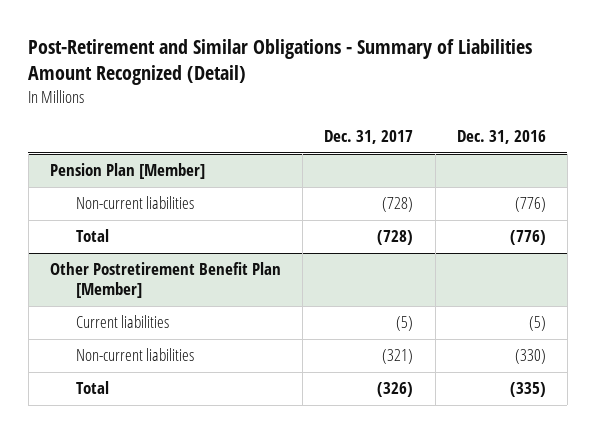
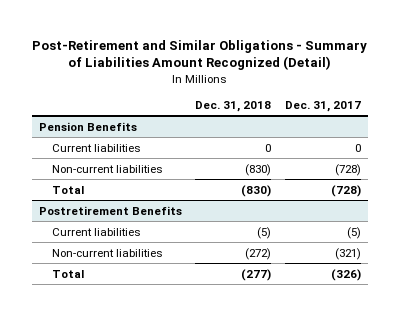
[456,130,546,145] Dec. 31, 2016 -> none
none -> [195,100,272,112] Dec. 31, 2018
[49,163,205,180] Pension Plan [Member] -> [38,121,137,131] Pension Benefits
none -> [51,143,141,152] Current liabilities
[49,262,281,299] Other Postretirement Benefit Plan [Member] -> [38,205,182,215] Postretirement Benefits

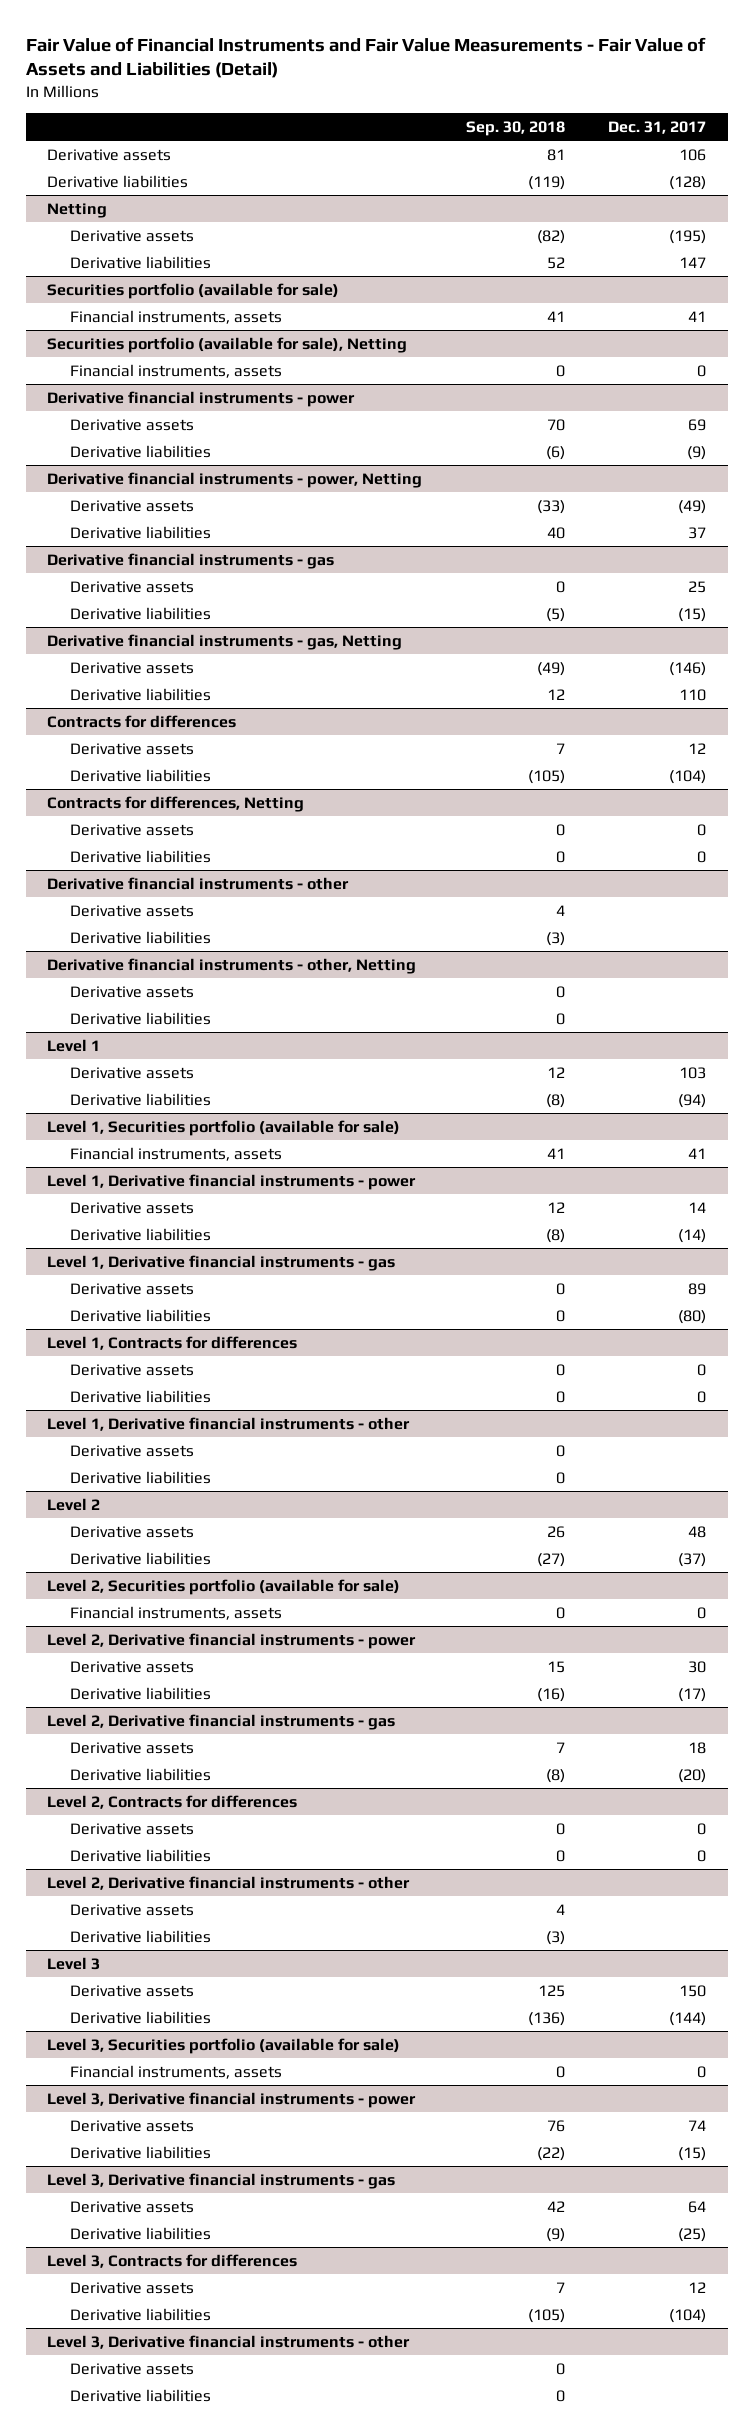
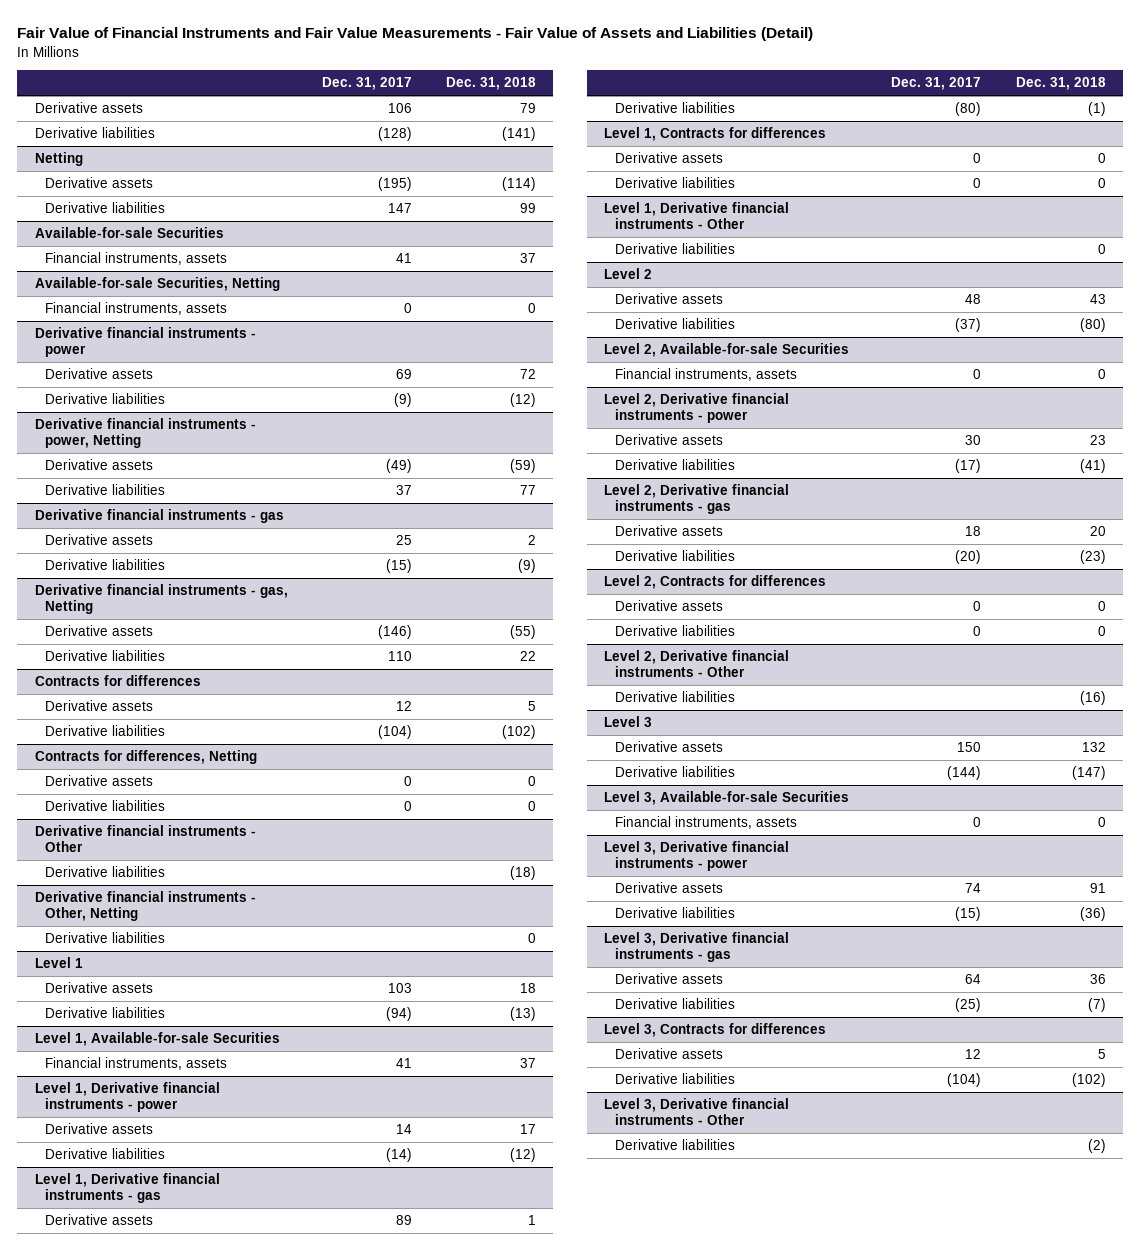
[465,120,565,136] Sep. 30, 2018 -> none
none -> [446,77,537,91] Dec. 31, 2018
[47,282,340,299] Securities portfolio (available for sale) -> [34,227,224,239] Available-for-sale Securities
[47,336,408,353] Securities portfolio (available for sale), Netting -> [34,277,280,292] Available-for-sale Securities, Netting
[69,904,194,917] Derivative assets -> none
[47,876,350,890] Derivative financial instruments - other -> [34,825,256,853] Derivative financial instruments - Other
[69,985,194,998] Derivative assets -> none
[47,957,417,974] Derivative financial instruments - other, Netting -> [34,891,256,922] Derivative financial instruments - Other, Netting
[47,1119,401,1136] Level 1, Securities portfolio (available for sale) -> [34,1032,280,1047] Level 1, Available-for-sale Securities
[69,1444,194,1457] Derivative assets -> none
[47,1416,411,1431] Level 1, Derivative financial instruments - other -> [604,202,790,230] Level 1, Derivative financial instruments - Other
[47,1578,401,1595] Level 2, Securities portfolio (available for sale) -> [604,343,850,358] Level 2, Available-for-sale Securities
[69,1903,194,1916] Derivative assets -> none
[47,1875,411,1890] Level 2, Derivative financial instruments - other -> [604,650,790,678] Level 2, Derivative financial instruments - Other
[47,2037,401,2054] Level 3, Securities portfolio (available for sale) -> [604,791,850,806] Level 3, Available-for-sale Securities
[69,2362,194,2375] Derivative assets -> none
[47,2334,411,2349] Level 3, Derivative financial instruments - other -> [604,1098,790,1126] Level 3, Derivative financial instruments - Other

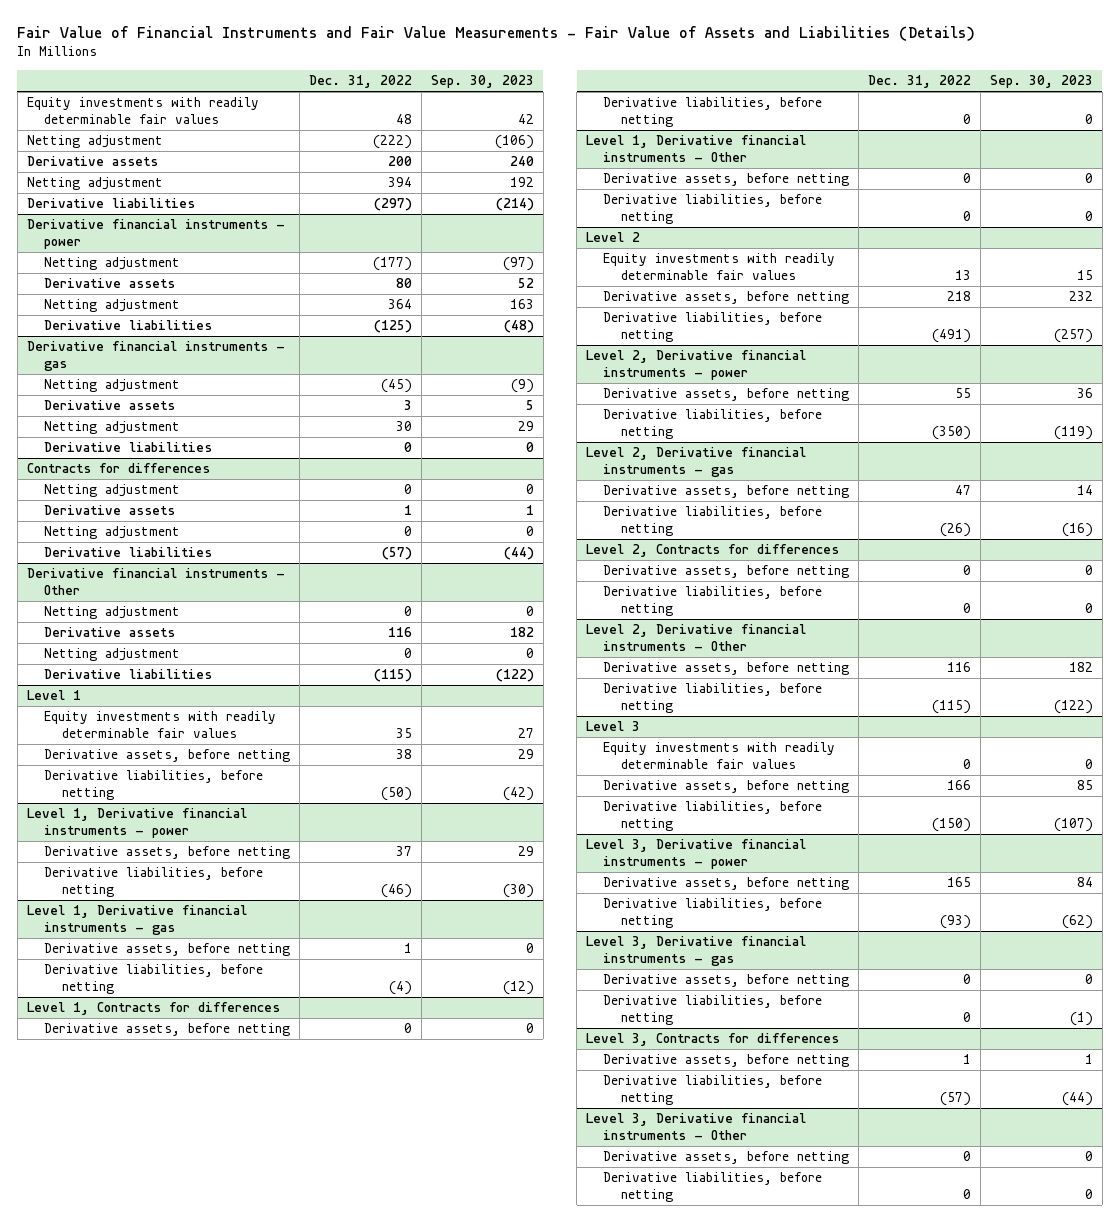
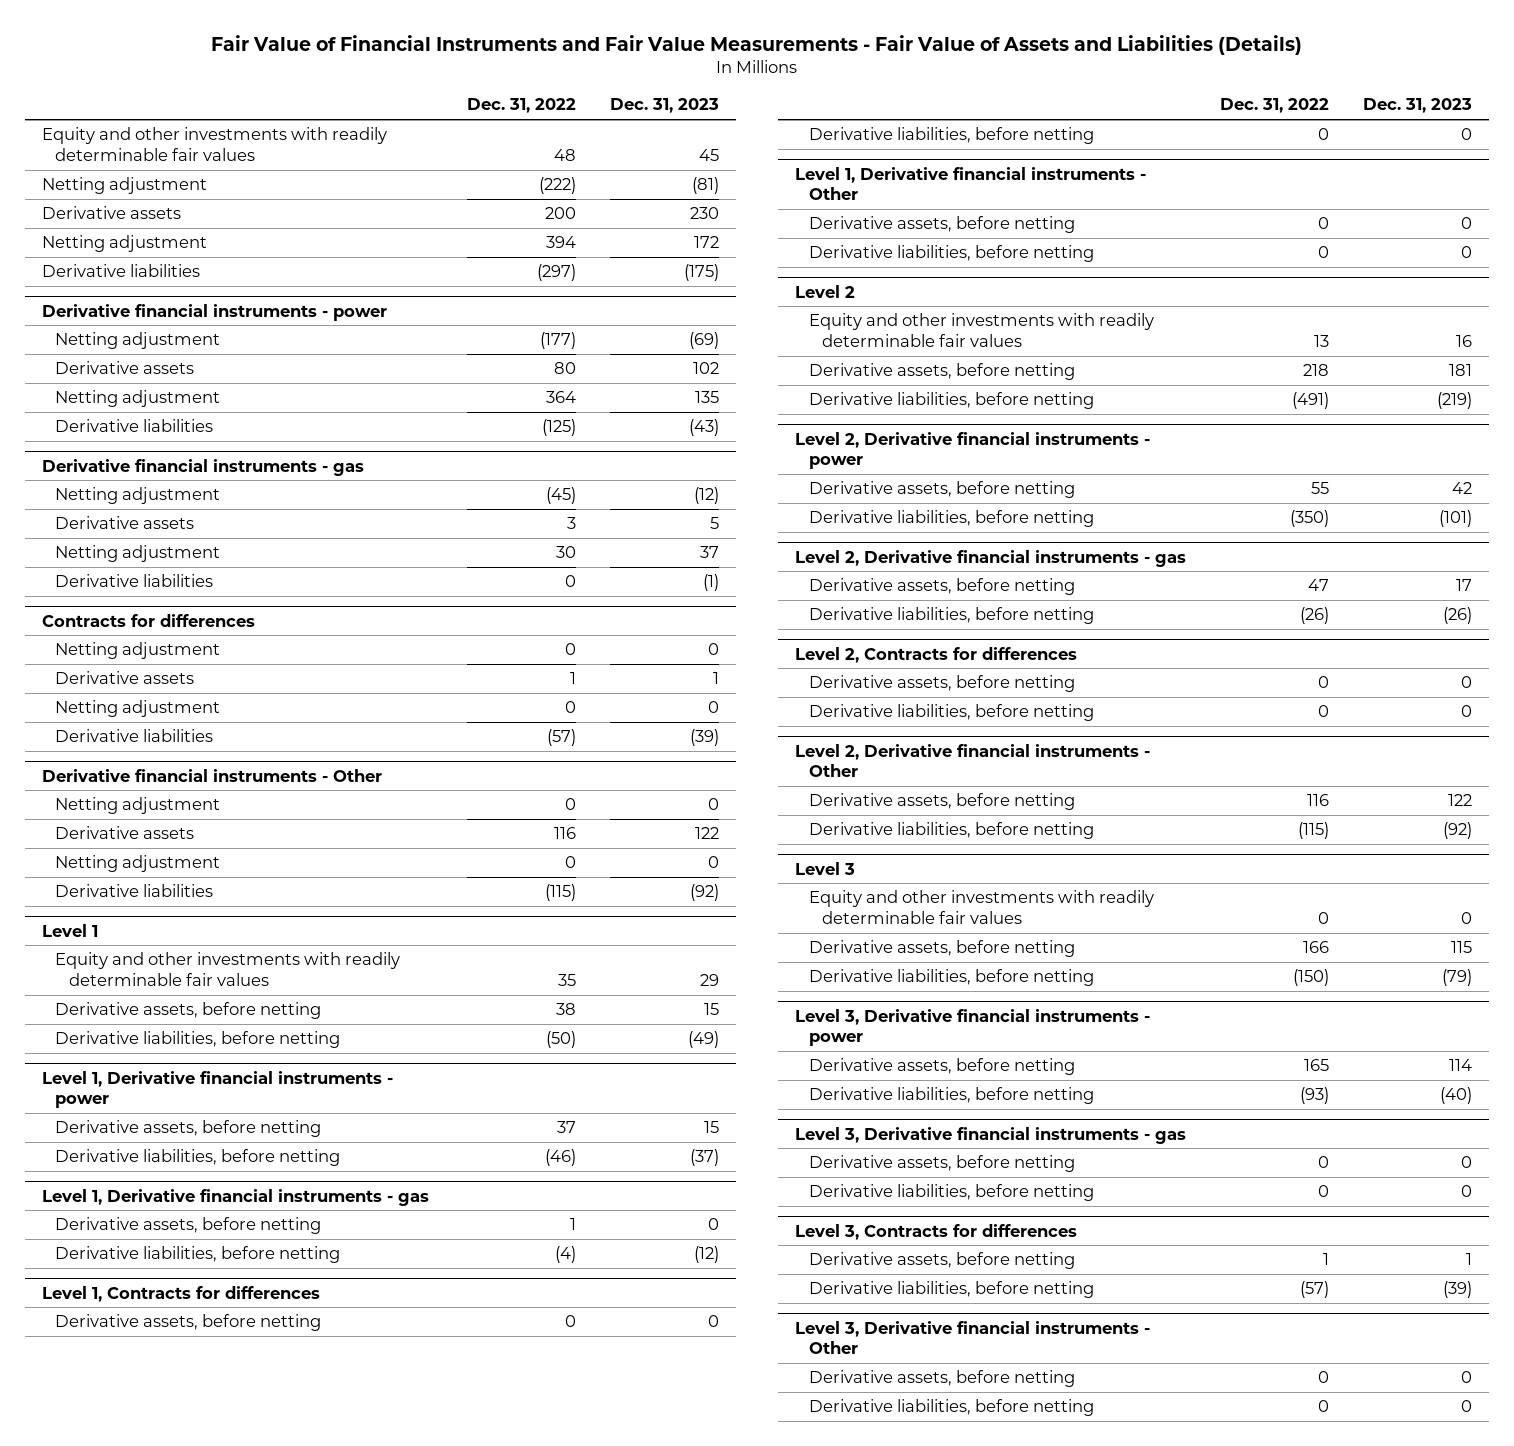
[430,74,534,88] Sep. 30, 2023 -> none
none -> [610,98,720,114] Dec. 31, 2023
[26,97,259,125] Equity investments with readily determinable fair values -> [41,127,387,161] Equity and other investments with readily determinable fair values
[44,711,277,739] Equity investments with readily determinable fair values -> [55,952,401,986] Equity and other investments with readily determinable fair values
[603,253,836,281] Equity investments with readily determinable fair values -> [808,313,1154,347] Equity and other investments with readily determinable fair values
[603,742,836,770] Equity investments with readily determinable fair values -> [808,890,1154,924] Equity and other investments with readily determinable fair values

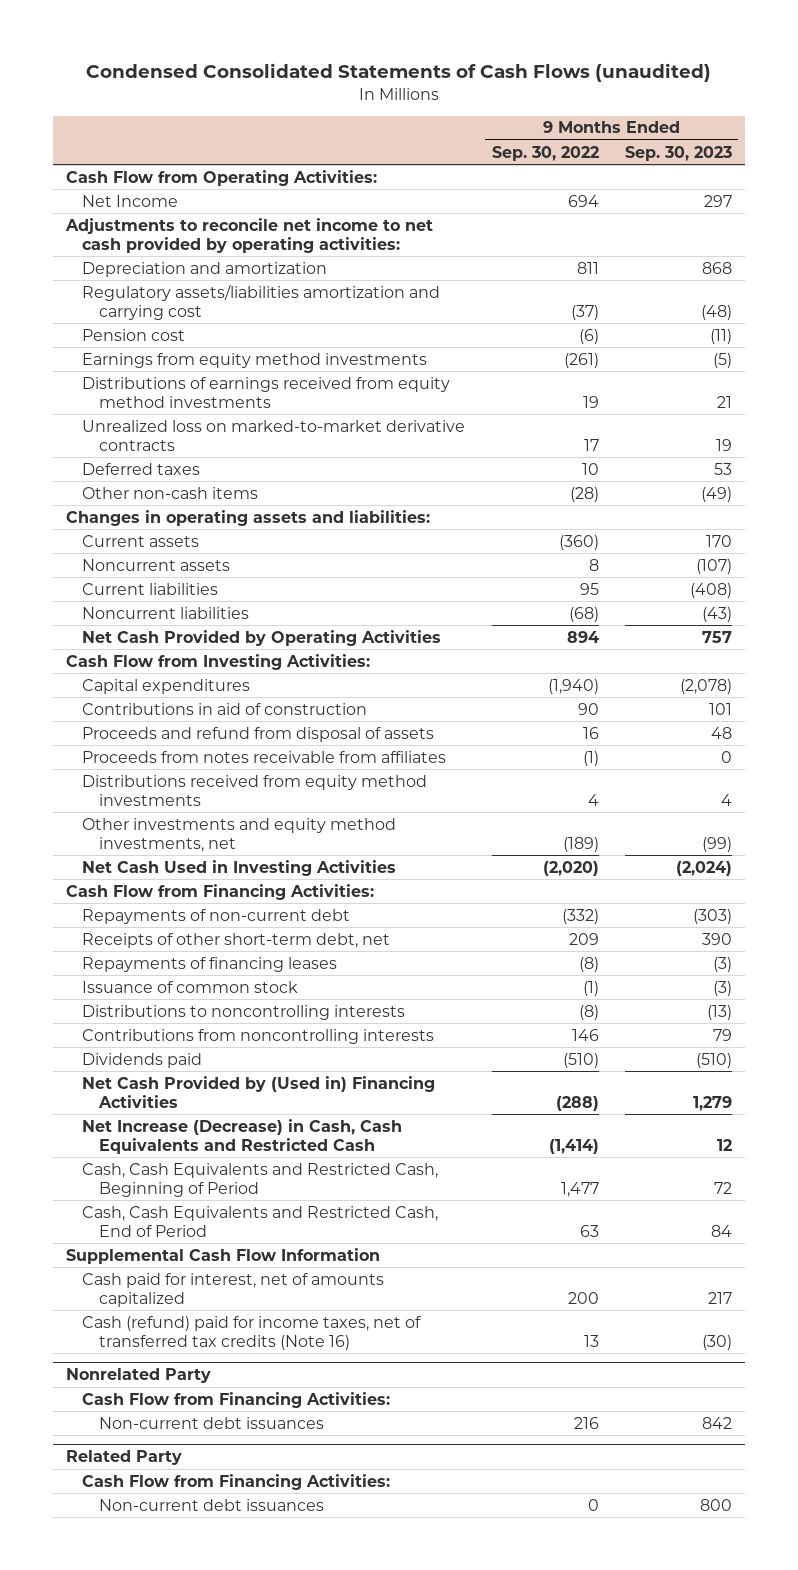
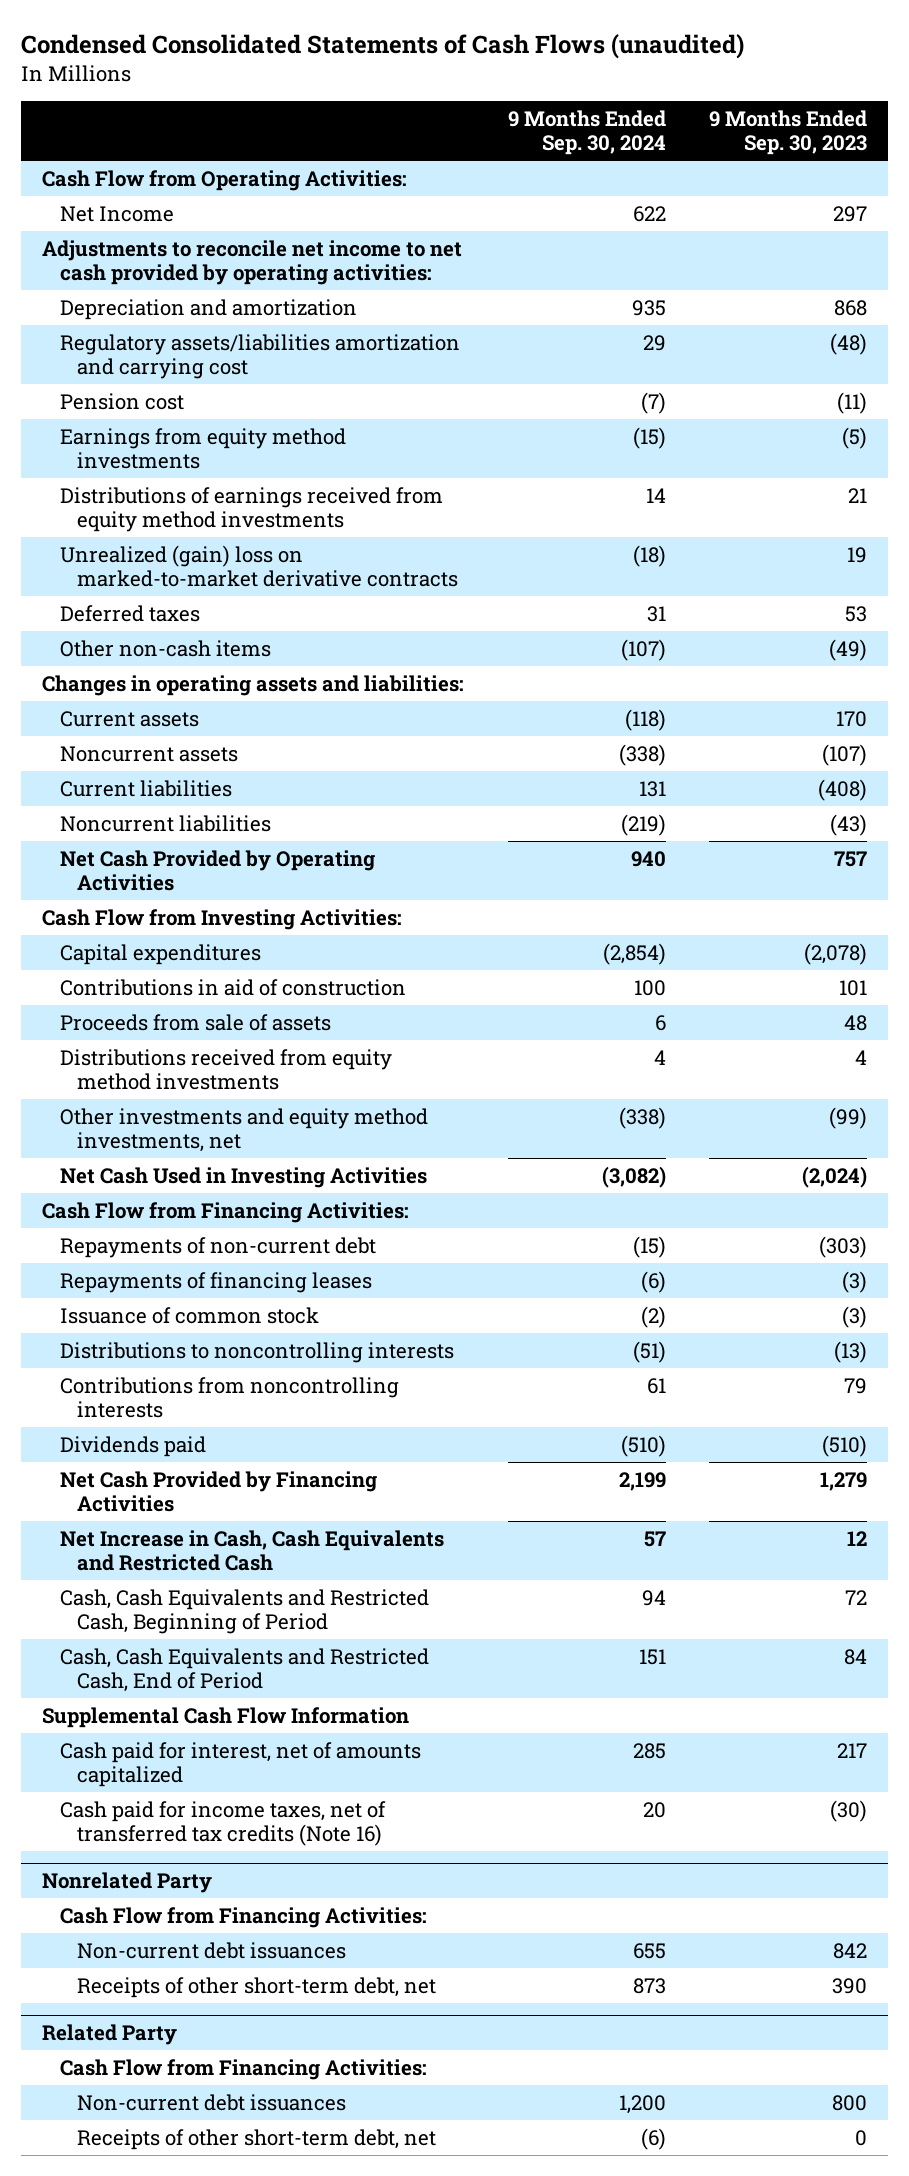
[491,145,599,161] Sep. 30, 2022 -> none
none -> [507,110,666,156] 9 Months Ended Sep. 30, 2024
[82,419,466,451] Unrealized loss on marked-to-market derivative contracts -> [59,544,458,587] Unrealized (gain) loss on marked-to-market derivative contracts
[82,750,447,763] Proceeds from notes receivable from affiliates -> none
[82,726,435,742] Proceeds and refund from disposal of assets -> [59,1013,331,1031] Proceeds from sale of assets
[82,932,391,948] Receipts of other short-term debt, net -> none
[82,1075,436,1108] Net Cash Provided by (Used in) Financing Activities -> [59,1470,377,1512] Net Cash Provided by Financing Activities
[82,1118,403,1154] Net Increase (Decrease) in Cash, Cash Equivalents and Restricted Cash -> [59,1529,444,1571] Net Increase in Cash, Cash Equivalents and Restricted Cash
[82,1315,422,1350] Cash (refund) paid for income taxes, net of transferred tax credits (Note 16) -> [59,1800,386,1846] Cash paid for income taxes, net of transferred tax credits (Note 16)
none -> [76,1976,436,1998] Receipts of other short-term debt, net
none -> [76,2128,436,2150] Receipts of other short-term debt, net

